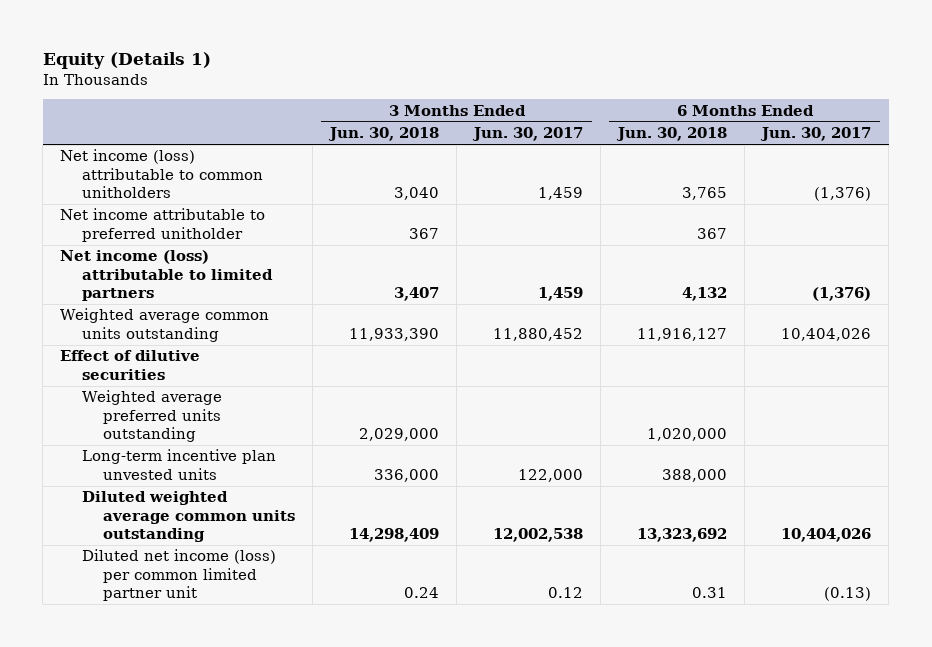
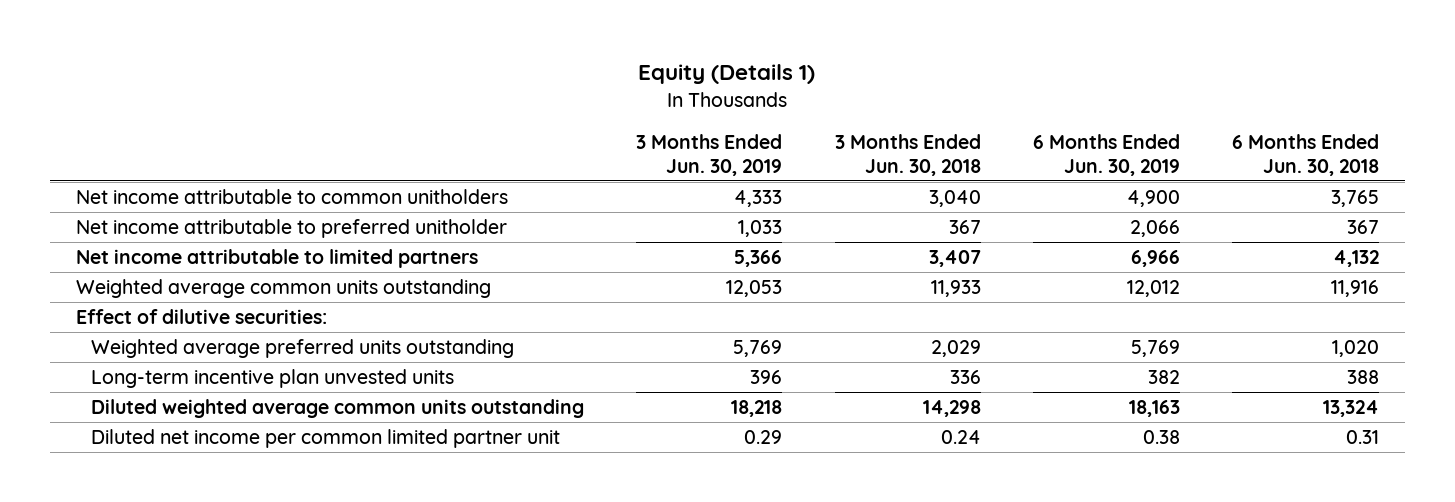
[472,127,584,142] Jun. 30, 2017 -> none
[760,127,872,142] Jun. 30, 2017 -> none
none -> [636,133,783,176] 3 Months Ended Jun. 30, 2019
none -> [1032,133,1180,176] 6 Months Ended Jun. 30, 2019
[60,149,263,199] Net income (loss) attributable to common unitholders -> [75,189,508,205] Net income attributable to common unitholders
[60,250,273,302] Net income (loss) attributable to limited partners -> [75,249,478,269] Net income attributable to limited partners
[348,327,439,341] 11,933,390 -> [930,280,981,298] 11,933
[637,327,728,341] 11,916,127 -> [1331,280,1380,298] 11,916
[60,350,201,380] Effect of dilutive securities -> [75,309,327,325] Effect of dilutive securities:
[358,428,439,442] 2,029,000 -> [930,340,981,358] 2,029
[647,428,728,442] 1,020,000 -> [1332,340,1380,358] 1,020
[373,468,439,482] 336,000 -> [949,370,981,385] 336
[662,468,728,482] 388,000 -> [1347,370,1380,385] 388
[348,528,439,543] 14,298,409 -> [922,400,981,418] 14,298
[637,528,728,543] 13,323,692 -> [1323,400,1380,418] 13,324
[81,549,276,602] Diluted net income (loss) per common limited partner unit -> [90,429,560,449] Diluted net income per common limited partner unit

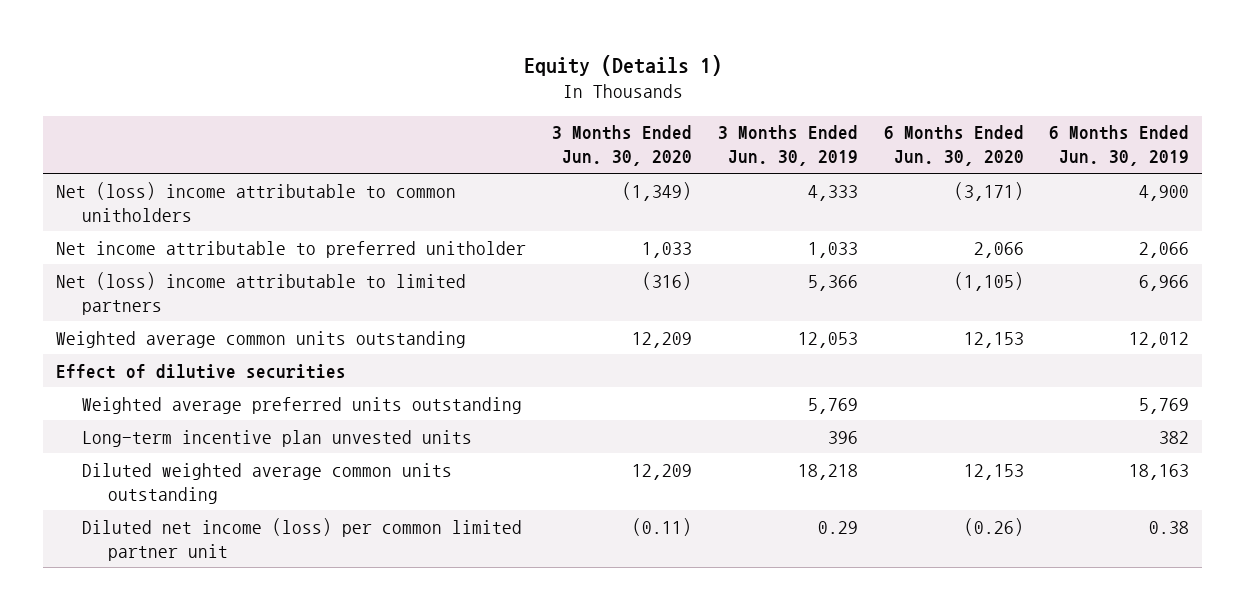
[834,133,981,176] 3 Months Ended Jun. 30, 2018 -> none
[1232,133,1380,176] 6 Months Ended Jun. 30, 2018 -> none
none -> [551,125,692,167] 3 Months Ended Jun. 30, 2020
none -> [883,125,1024,167] 6 Months Ended Jun. 30, 2020
[75,189,508,205] Net income attributable to common unitholders -> [55,181,456,222] Net (loss) income attributable to common unitholders
[75,249,478,269] Net income attributable to limited partners -> [55,271,466,315] Net (loss) income attributable to limited partners
[75,309,327,325] Effect of dilutive securities: -> [55,363,346,379] Effect of dilutive securities
[90,429,560,449] Diluted net income per common limited partner unit -> [82,517,523,561] Diluted net income (loss) per common limited partner unit

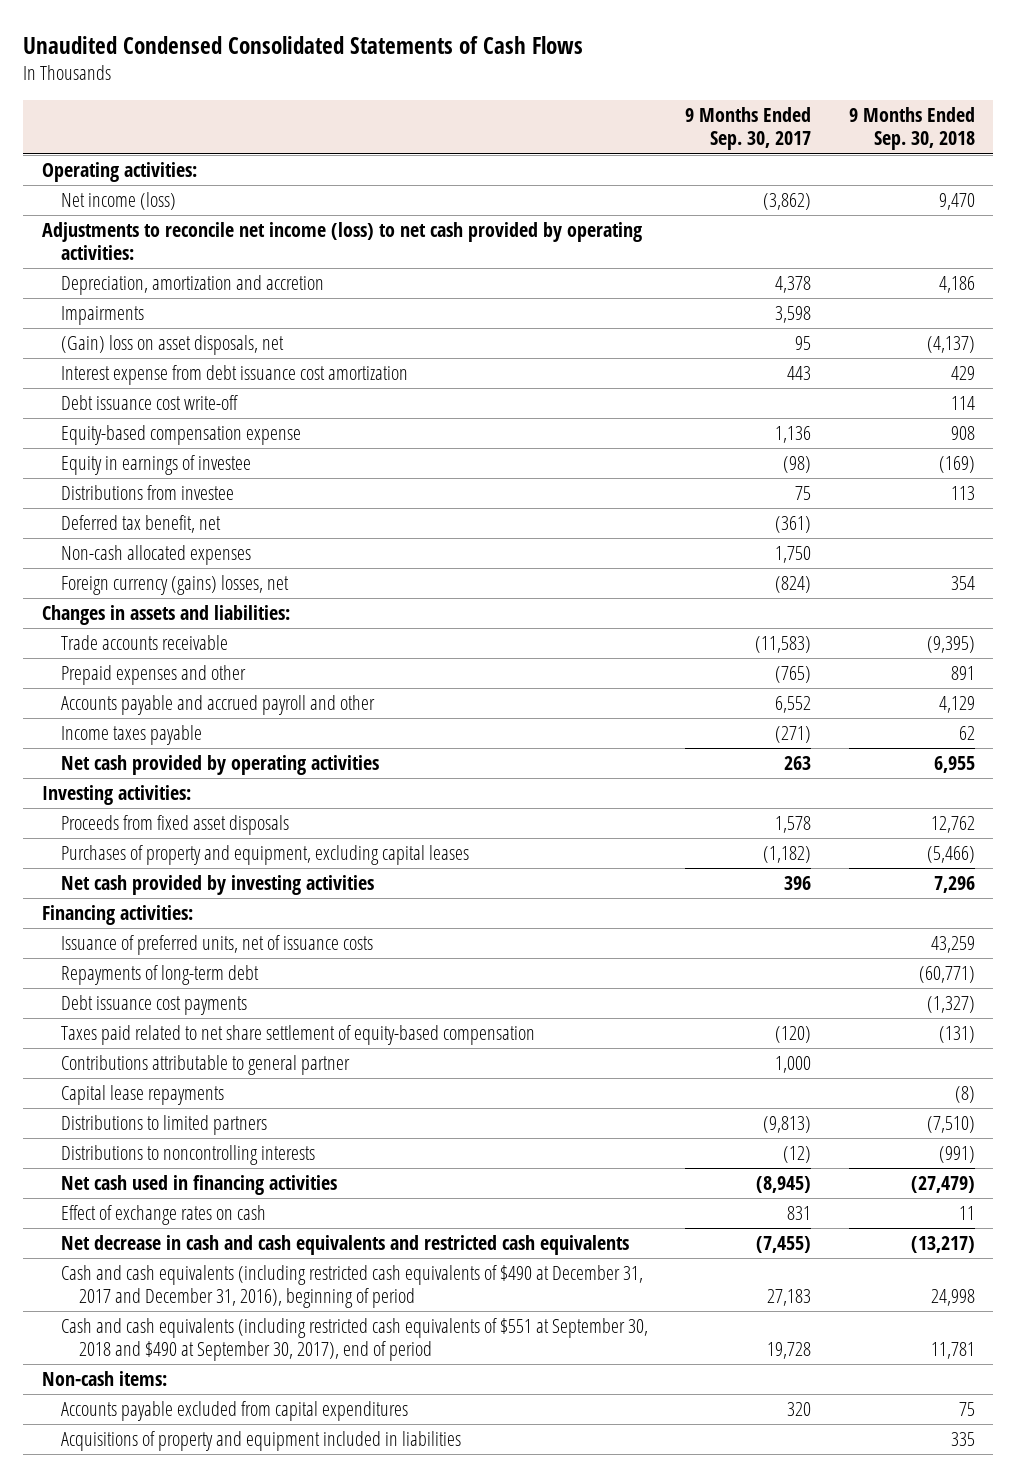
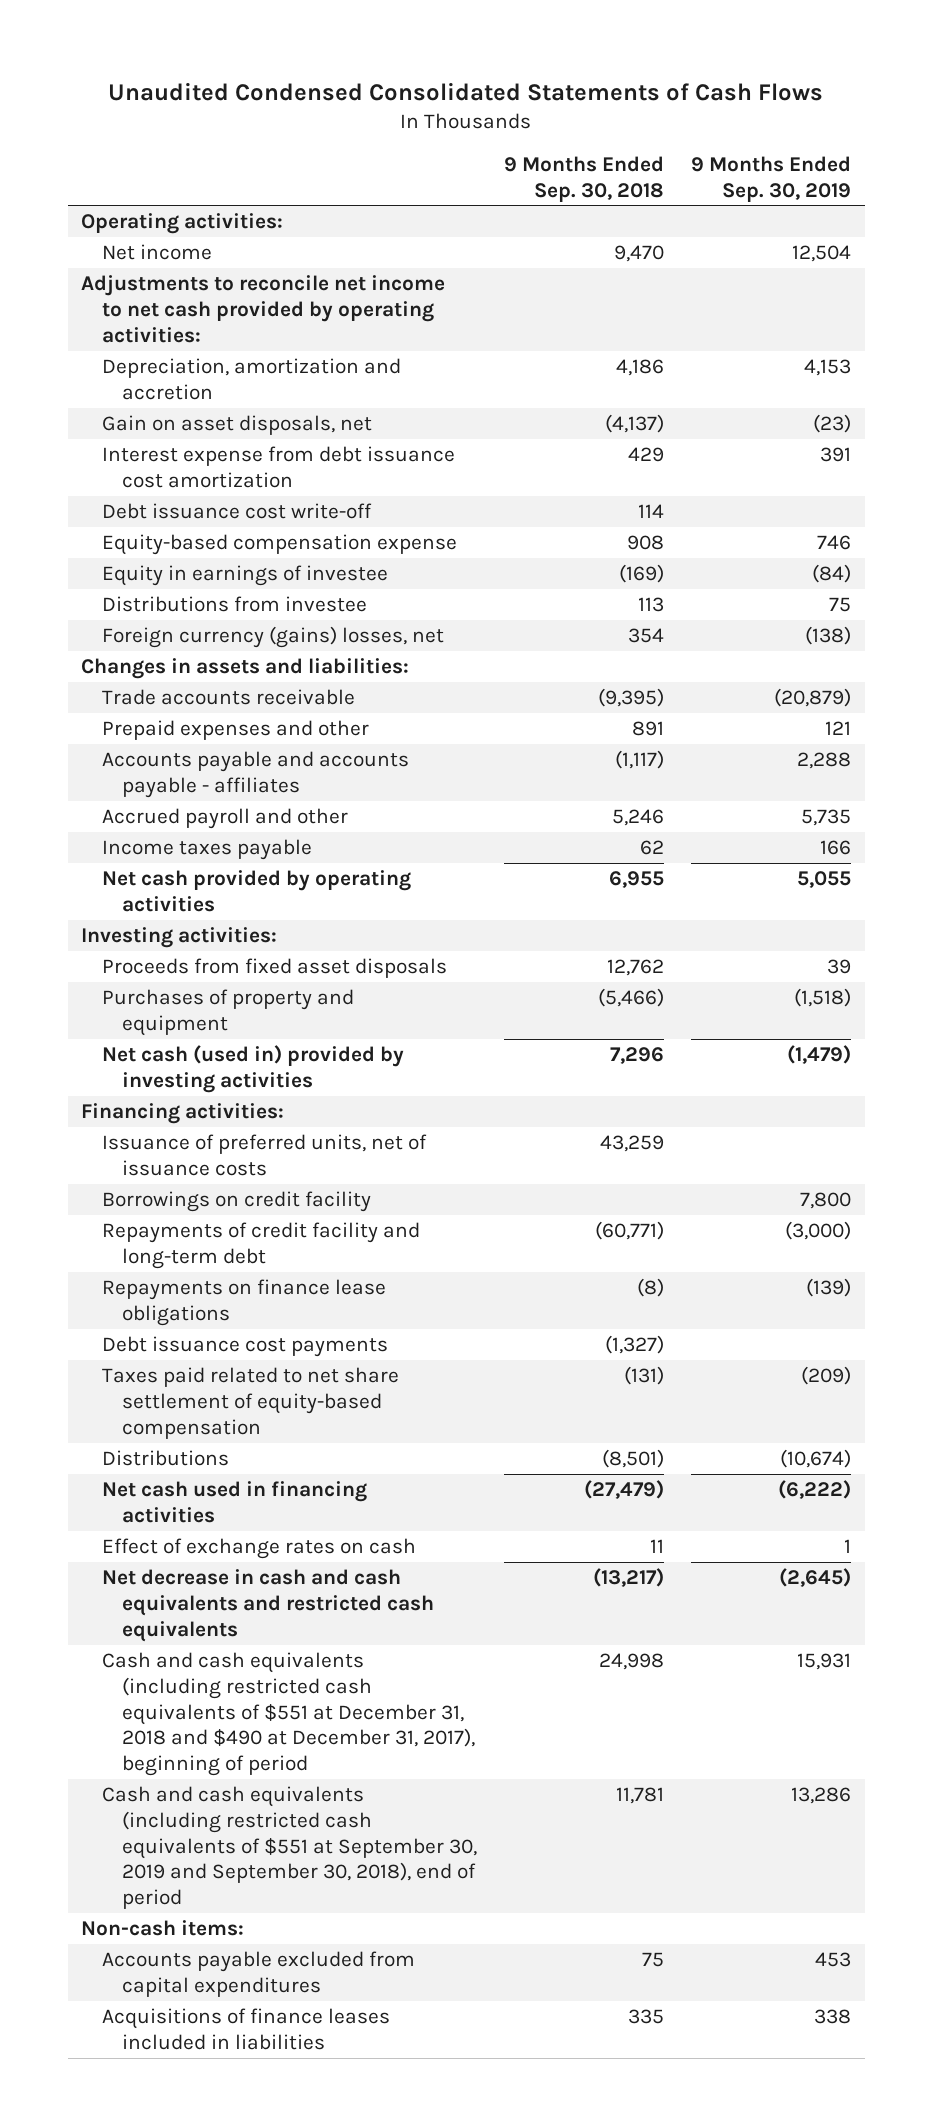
[685,107,812,151] 9 Months Ended Sep. 30, 2017 -> none
none -> [691,155,852,202] 9 Months Ended Sep. 30, 2019
[60,192,176,211] Net income (loss) -> [101,244,212,261] Net income
[42,222,643,261] Adjustments to reconcile net income (loss) to net cash provided by operating activities: -> [81,275,446,343] Adjustments to reconcile net income to net cash provided by operating activities:
[60,306,144,326] Impairments -> none
[60,335,284,356] (Gain) loss on asset disposals, net -> [101,415,372,436] Gain on asset disposals, net
[60,515,221,534] Deferred tax benefit, net -> none
[60,545,251,566] Non-cash allocated expenses -> none
[60,695,375,716] Accounts payable and accrued payroll and other -> [101,751,409,798] Accounts payable and accounts payable - affiliates
[938,696,975,714] 4,129 -> [615,750,665,770] (1,117)
none -> [101,808,348,830] Accrued payroll and other
[60,845,469,866] Purchases of property and equipment, excluding capital leases -> [101,989,354,1036] Purchases of property and equipment
[60,875,374,896] Net cash provided by investing activities -> [101,1045,404,1093] Net cash (used in) provided by investing activities
none -> [101,1191,371,1213] Borrowings on credit facility
[60,965,259,986] Repayments of long-term debt -> [101,1222,420,1269] Repayments of credit facility and long-term debt
none -> [101,1279,386,1326] Repayments on finance lease obligations
[60,1055,350,1076] Contributions attributable to general partner -> none
[60,1085,224,1106] Capital lease repayments -> none
[60,1145,315,1166] Distributions to noncontrolling interests -> none
[60,1115,267,1136] Distributions to limited partners -> [101,1450,229,1467] Distributions
[926,1116,975,1134] (7,510) -> [602,1449,665,1469] (8,501)
[60,1265,643,1309] Cash and cash equivalents (including restricted cash equivalents of $490 at December 31, 2017 and December 31, 2016), beginning of period -> [101,1652,476,1777] Cash and cash equivalents (including restricted cash equivalents of $551 at December 31, 2018 and $490 at December 31, 2017), beginning of period
[60,1318,648,1362] Cash and cash equivalents (including restricted cash equivalents of $551 at September 30, 2018 and $490 at September 30, 2017), end of period -> [101,1786,478,1910] Cash and cash equivalents (including restricted cash equivalents of $551 at September 30, 2019 and September 30, 2018), end of period
[60,1431,461,1452] Acquisitions of property and equipment included in liabilities -> [101,2008,390,2050] Acquisitions of finance leases included in liabilities

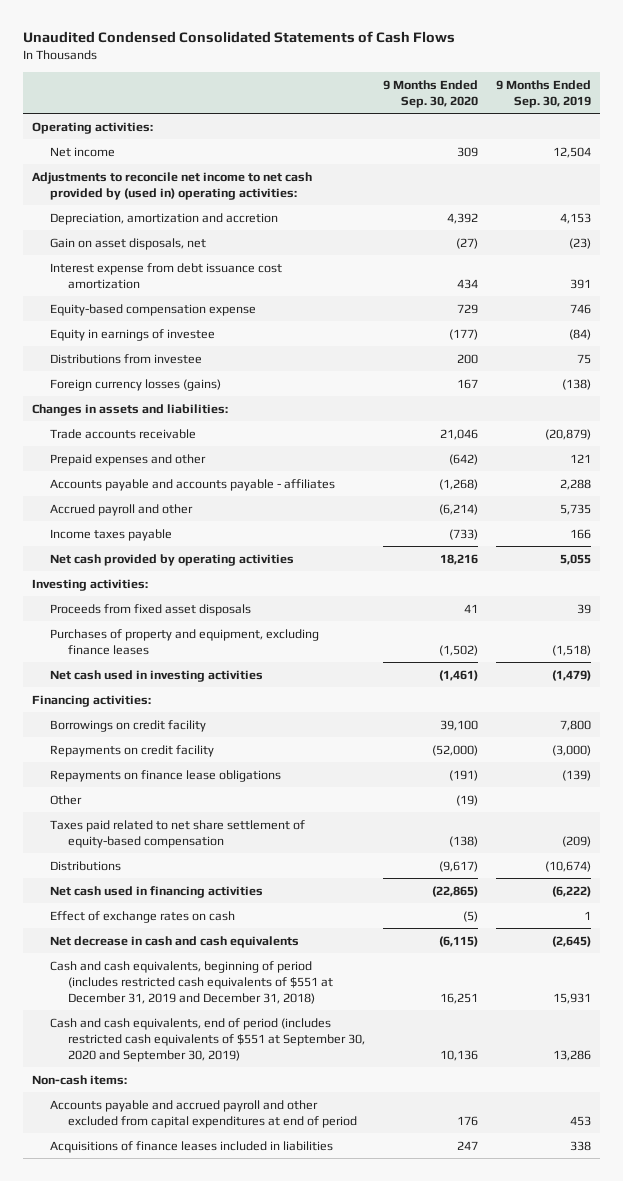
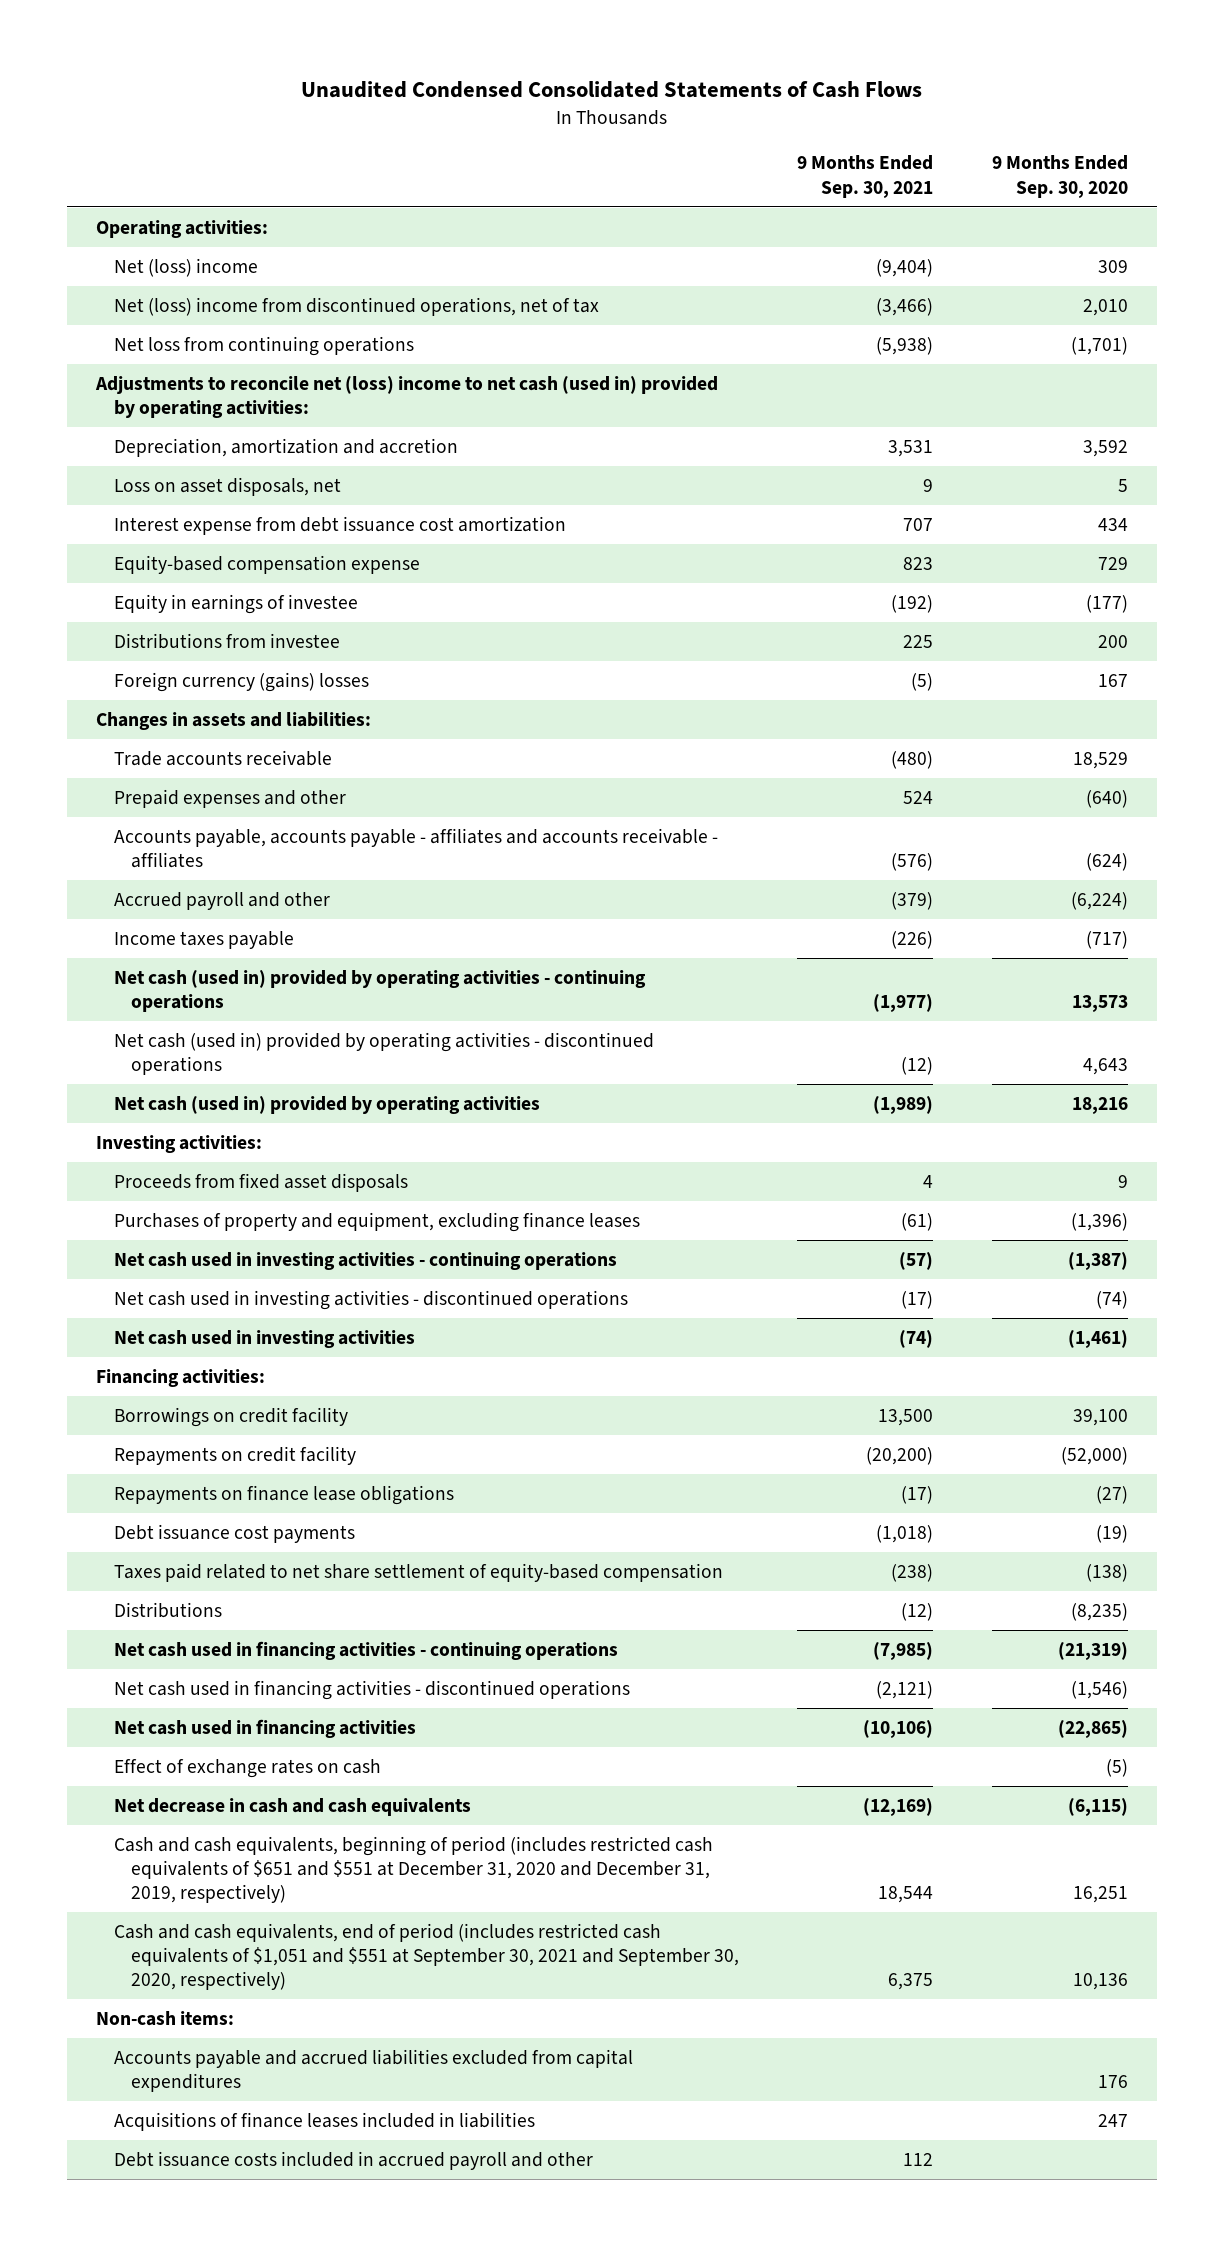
[496,79,592,108] 9 Months Ended Sep. 30, 2019 -> none
none -> [797,155,934,198] 9 Months Ended Sep. 30, 2021
[49,146,115,157] Net income -> [113,258,258,278] Net (loss) income
none -> [113,297,599,317] Net (loss) income from discontinued operations, net of tax
none -> [113,336,414,357] Net loss from continuing operations
[31,171,312,200] Adjustments to reconcile net income to net cash provided by (used in) operating activities: -> [94,376,718,419] Adjustments to reconcile net (loss) income to net cash (used in) provided by operating activities:
[447,212,479,224] 4,392 -> [1082,440,1128,458] 3,592
[49,237,206,250] Gain on asset disposals, net -> [113,477,341,497] Loss on asset disposals, net
[456,237,479,249] (27) -> [1117,479,1128,493] 5
[49,378,221,391] Foreign currency losses (gains) -> [113,672,369,693] Foreign currency (gains) losses
[440,428,479,440] 21,046 -> [1072,752,1128,770] 18,529
[449,453,479,465] (642) -> [1085,790,1128,809] (640)
[49,478,335,491] Accounts payable and accounts payable - affiliates -> [113,828,718,869] Accounts payable, accounts payable - affiliates and accounts receivable - affiliates
[439,478,479,490] (1,268) -> [1085,853,1128,872] (624)
[439,503,479,515] (6,214) -> [1070,892,1128,911] (6,224)
[449,528,479,540] (733) -> [1085,931,1128,950] (717)
none -> [113,970,646,1013] Net cash (used in) provided by operating activities - continuing operations
none -> [113,1032,654,1076] Net cash (used in) provided by operating activities - discontinued operations
[49,553,294,566] Net cash provided by operating activities -> [113,1096,540,1115] Net cash (used in) provided by operating activities
[464,603,479,613] 41 -> [1117,1175,1128,1189] 9
[439,644,479,656] (1,502) -> [1070,1213,1128,1232] (1,396)
none -> [113,1252,617,1271] Net cash used in investing activities - continuing operations
none -> [113,1290,628,1311] Net cash used in investing activities - discontinued operations
[49,794,82,805] Other -> none
[449,769,479,781] (191) -> [1095,1486,1128,1505] (27)
none -> [113,1524,355,1544] Debt issuance cost payments
[439,860,479,872] (9,617) -> [1070,1603,1128,1622] (8,235)
none -> [113,1641,618,1661] Net cash used in financing activities - continuing operations
none -> [113,1680,630,1701] Net cash used in financing activities - discontinued operations
[49,960,333,1004] Cash and cash equivalents, beginning of period (includes restricted cash equivalents of $551 at December 31, 2019 and December 31, 2018) -> [113,1836,713,1904] Cash and cash equivalents, beginning of period (includes restricted cash equivalents of $651 and $551 at December 31, 2020 and December 31, 2019, respectively)
[49,1017,365,1062] Cash and cash equivalents, end of period (includes restricted cash equivalents of $551 at September 30, 2020 and September 30, 2019) -> [113,1923,740,1991] Cash and cash equivalents, end of period (includes restricted cash equivalents of $1,051 and $551 at September 30, 2021 and September 30, 2020, respectively)
[49,1099,357,1128] Accounts payable and accrued payroll and other excluded from capital expenditures at end of period -> [113,2049,633,2093] Accounts payable and accrued liabilities excluded from capital expenditures
none -> [113,2151,593,2171] Debt issuance costs included in accrued payroll and other

